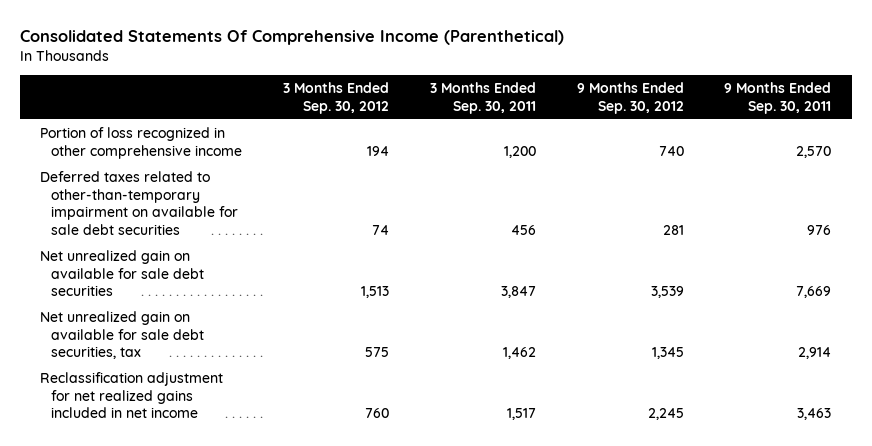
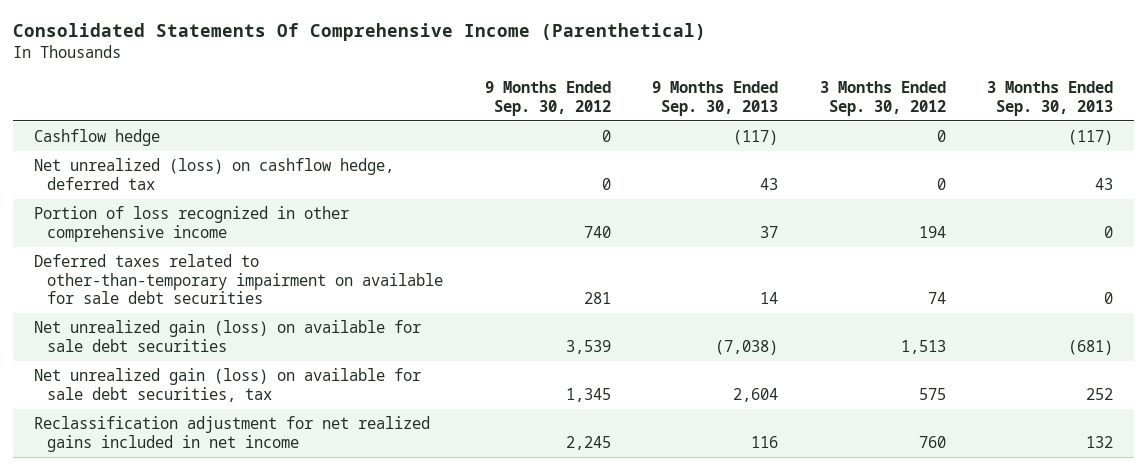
[429,82,536,114] 3 Months Ended Sep. 30, 2011 -> none
[724,82,832,114] 9 Months Ended Sep. 30, 2011 -> none
none -> [652,81,779,116] 9 Months Ended Sep. 30, 2013
none -> [987,81,1114,116] 3 Months Ended Sep. 30, 2013
none -> [34,129,161,147] Cashflow hedge
none -> [34,158,395,190] Net unrealized (loss) on cashflow hedge, deferred tax
[40,250,205,297] Net unrealized gain on available for sale debt securities -> [34,320,422,352] Net unrealized gain (loss) on available for sale debt securities
[40,311,205,360] Net unrealized gain on available for sale debt securities, tax -> [34,368,422,402] Net unrealized gain (loss) on available for sale debt securities, tax

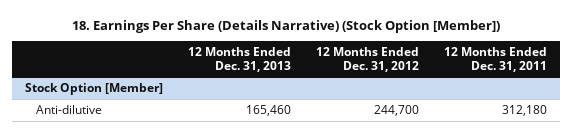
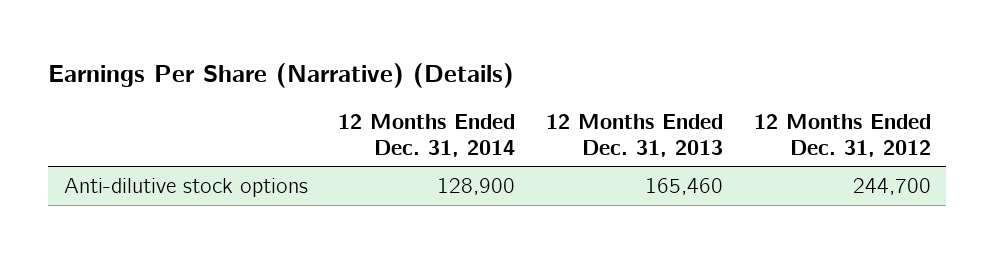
[71,19,500,33] 18. Earnings Per Share (Details Narrative) (Stock Option [Member]) -> [48,62,515,88] Earnings Per Share (Narrative) (Details)
[444,46,548,72] 12 Months Ended Dec. 31, 2011 -> none
none -> [338,114,516,157] 12 Months Ended Dec. 31, 2014
[24,82,163,95] Stock Option [Member] -> none
[36,104,103,114] Anti-dilutive -> [63,178,308,198] Anti-dilutive stock options

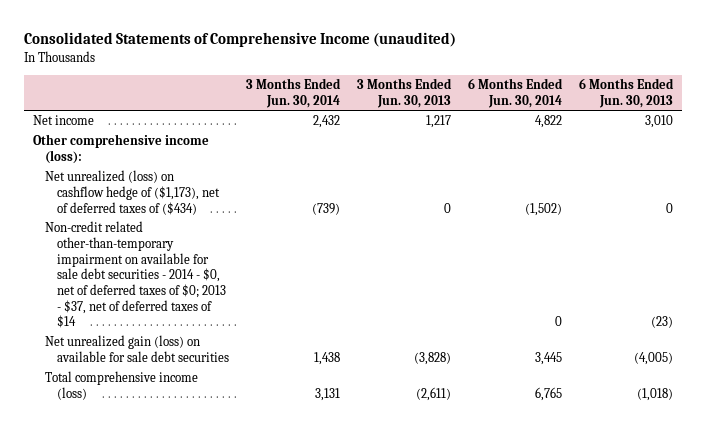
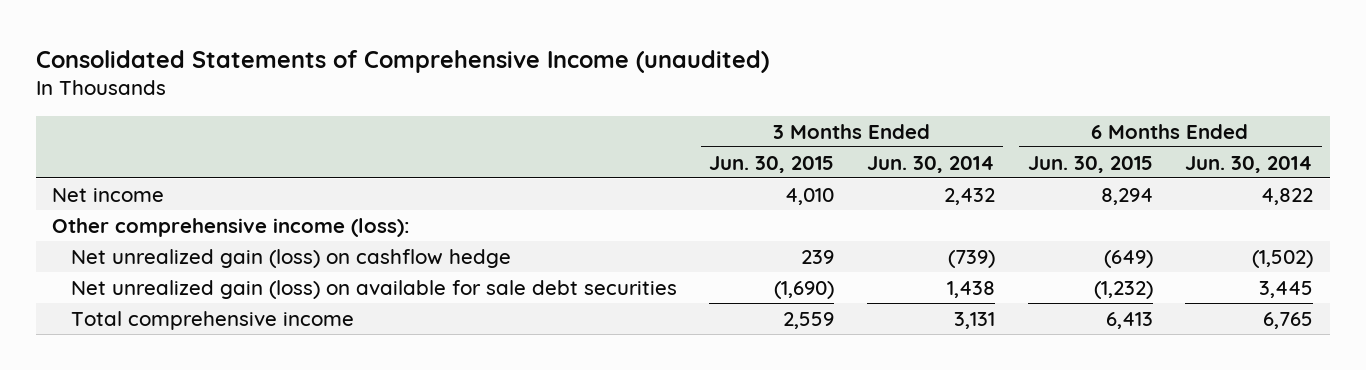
[357,78,453,108] 3 Months Ended Jun. 30, 2013 -> none
[579,78,675,108] 6 Months Ended Jun. 30, 2013 -> none
none -> [709,155,835,173] Jun. 30, 2015
none -> [1027,155,1153,173] Jun. 30, 2015
[44,221,226,329] Non-credit related other-than-temporary impairment on available for sale debt securities - 2014 - $0, net of deferred taxes of $0; 2013 - $37, net of deferred taxes of $14 -> none
[44,170,220,215] Net unrealized (loss) on cashflow hedge of ($1,173), net of deferred taxes of ($434) -> [70,248,511,268] Net unrealized gain (loss) on cashflow hedge
[44,371,198,401] Total comprehensive income (loss) -> [70,310,354,330] Total comprehensive income

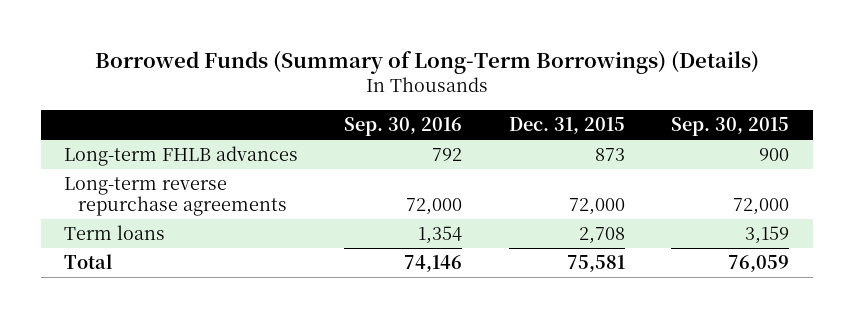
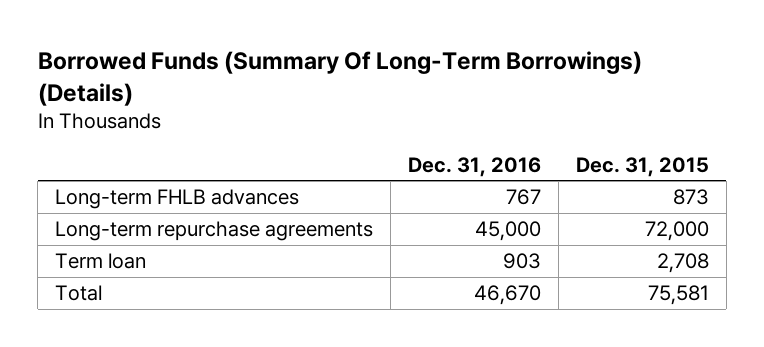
[94,51,759,75] Borrowed Funds (Summary of Long-Term Borrowings) (Details) -> [37,51,642,106] Borrowed Funds (Summary Of Long-Term Borrowings) (Details)
[344,117,463,137] Sep. 30, 2016 -> none
[671,117,790,137] Sep. 30, 2015 -> none
none -> [407,156,541,177] Dec. 31, 2016
[63,177,287,216] Long-term reverse repurchase agreements -> [55,221,374,242] Long-term repurchase agreements
[63,225,165,241] Term loans -> [55,253,147,270] Term loan

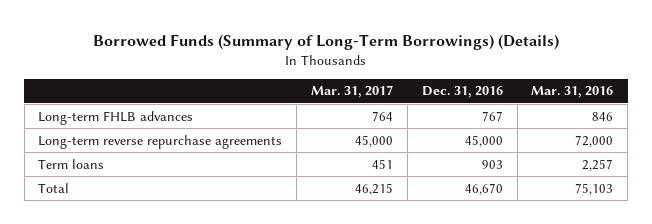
[37,51,642,106] Borrowed Funds (Summary Of Long-Term Borrowings) (Details) -> [92,33,559,50] Borrowed Funds (Summary of Long-Term Borrowings) (Details)
[575,156,709,177] Dec. 31, 2015 -> none
none -> [311,85,394,99] Mar. 31, 2017
none -> [531,86,614,99] Mar. 31, 2016
[55,221,374,242] Long-term repurchase agreements -> [38,134,283,149] Long-term reverse repurchase agreements
[55,253,147,270] Term loan -> [38,158,105,169] Term loans

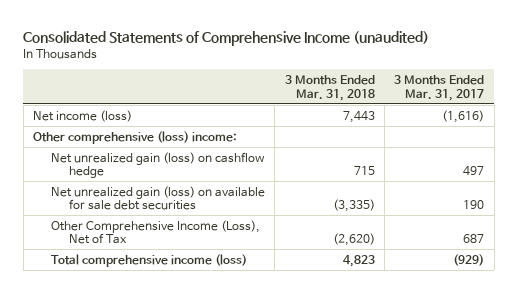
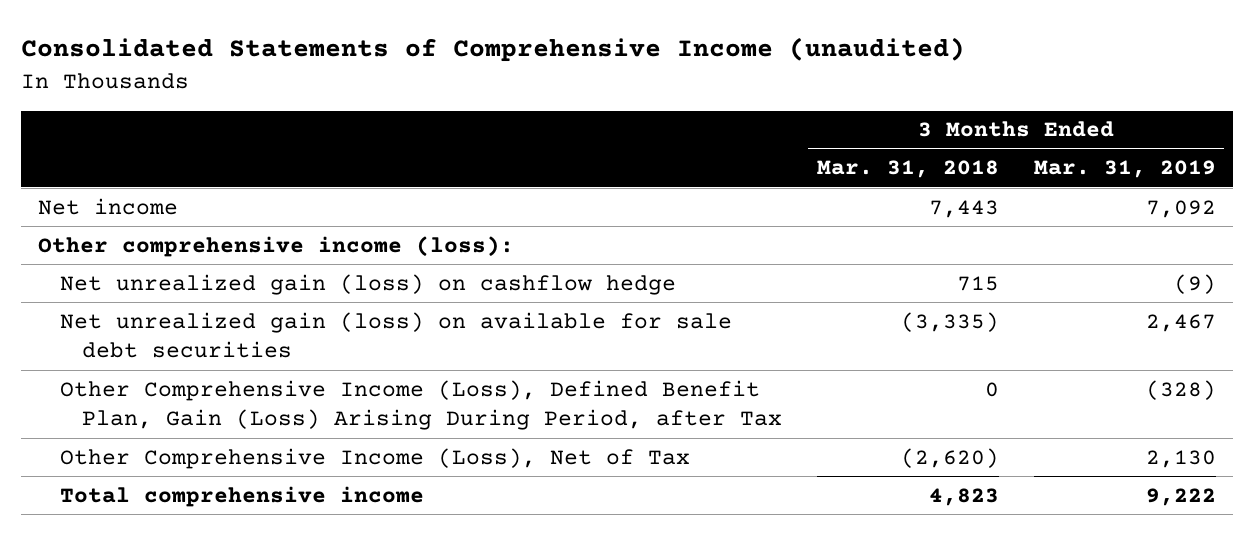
[394,75,485,101] 3 Months Ended Mar. 31, 2017 -> none
none -> [1033,160,1216,179] Mar. 31, 2019
[33,109,133,122] Net income (loss) -> [38,197,179,215] Net income
[33,130,238,144] Other comprehensive (loss) income: -> [38,235,515,257] Other comprehensive income (loss):
none -> [60,379,782,431] Other Comprehensive Income (Loss), Defined Benefit Plan, Gain (Loss) Arising During Period, after Tax
[50,253,247,267] Total comprehensive income (loss) -> [60,485,425,507] Total comprehensive income

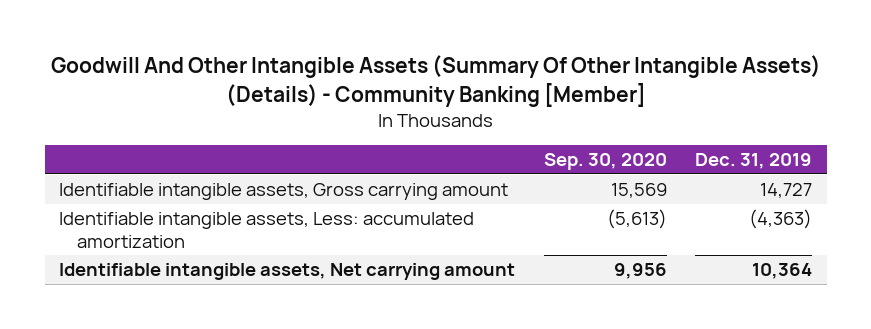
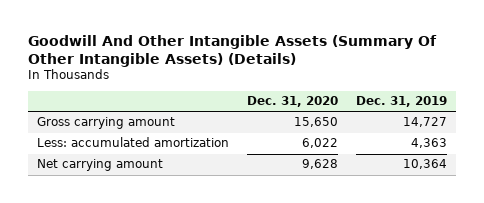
[50,55,821,107] Goodwill And Other Intangible Assets (Summary Of Other Intangible Assets) (Details) - Community Banking [Member] -> [27,34,437,67] Goodwill And Other Intangible Assets (Summary Of Other Intangible Assets) (Details)
[543,153,667,171] Sep. 30, 2020 -> none
none -> [246,96,338,108] Dec. 31, 2020
[59,183,509,201] Identifiable intangible assets, Gross carrying amount -> [36,117,175,130] Gross carrying amount
[59,212,475,248] Identifiable intangible assets, Less: accumulated amortization -> [36,137,229,148] Less: accumulated amortization
[749,209,813,230] (4,363) -> [410,138,447,149] 4,363
[59,263,516,281] Identifiable intangible assets, Net carrying amount -> [36,159,163,172] Net carrying amount

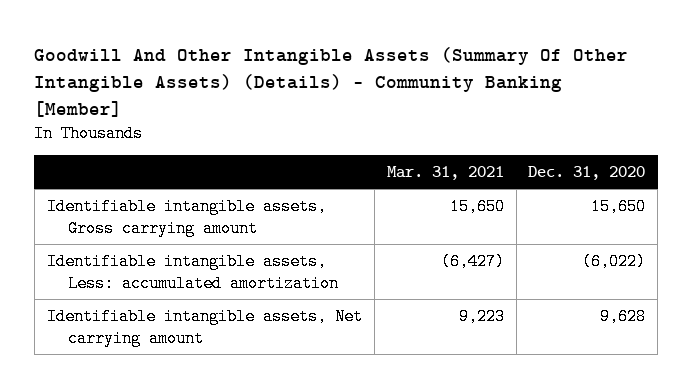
[27,34,437,67] Goodwill And Other Intangible Assets (Summary Of Other Intangible Assets) (Details) -> [34,47,629,117] Goodwill And Other Intangible Assets (Summary Of Other Intangible Assets) (Details) - Community Banking [Member]
[355,96,447,108] Dec. 31, 2019 -> none
none -> [386,166,504,181] Mar. 31, 2021
[36,117,175,130] Gross carrying amount -> [46,197,327,237] Identifiable intangible assets, Gross carrying amount
[36,137,229,148] Less: accumulated amortization -> [46,252,339,292] Identifiable intangible assets, Less: accumulated amortization
[301,138,338,149] 6,022 -> [582,252,647,270] (6,022)
[36,159,163,172] Net carrying amount -> [46,307,363,347] Identifiable intangible assets, Net carrying amount

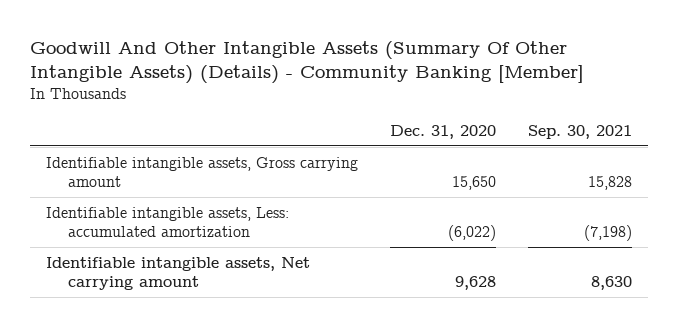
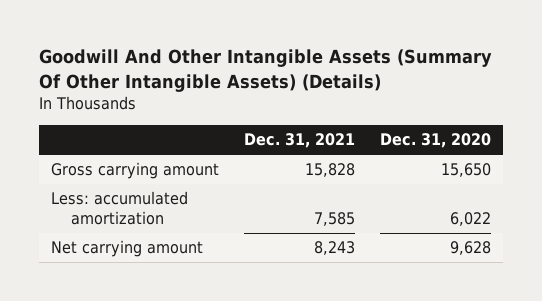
[29,41,584,85] Goodwill And Other Intangible Assets (Summary Of Other Intangible Assets) (Details) - Community Banking [Member] -> [38,49,492,92] Goodwill And Other Intangible Assets (Summary Of Other Intangible Assets) (Details)
[527,124,632,139] Sep. 30, 2021 -> none
none -> [243,133,355,149] Dec. 31, 2021
[45,156,358,188] Identifiable intangible assets, Gross carrying amount -> [51,162,220,180] Gross carrying amount
[45,206,289,238] Identifiable intangible assets, Less: accumulated amortization -> [51,191,189,226] Less: accumulated amortization
[447,225,496,242] (6,022) -> [449,212,491,227] 6,022
[45,256,310,291] Identifiable intangible assets, Net carrying amount -> [51,240,204,258] Net carrying amount

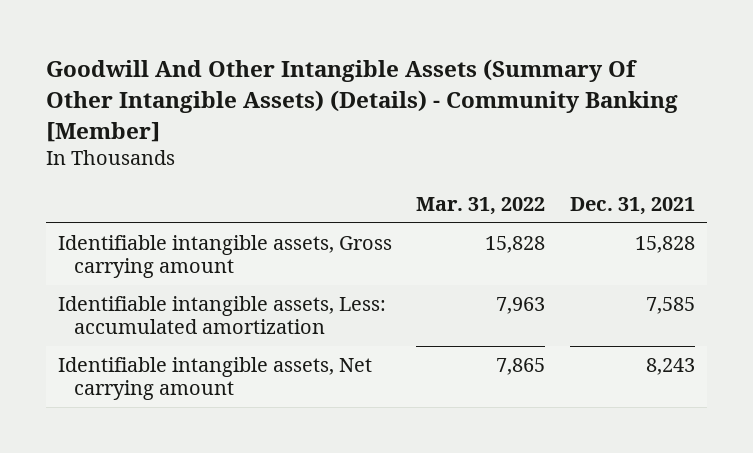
[38,49,492,92] Goodwill And Other Intangible Assets (Summary Of Other Intangible Assets) (Details) -> [46,59,679,142] Goodwill And Other Intangible Assets (Summary Of Other Intangible Assets) (Details) - Community Banking [Member]
[379,133,491,149] Dec. 31, 2020 -> none
none -> [416,196,546,215] Mar. 31, 2022
[51,162,220,180] Gross carrying amount -> [58,234,393,279] Identifiable intangible assets, Gross carrying amount
[51,191,189,226] Less: accumulated amortization -> [58,295,387,335] Identifiable intangible assets, Less: accumulated amortization
[51,240,204,258] Net carrying amount -> [58,356,373,401] Identifiable intangible assets, Net carrying amount

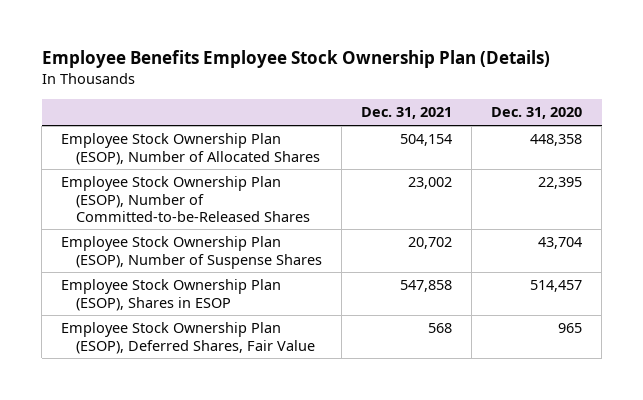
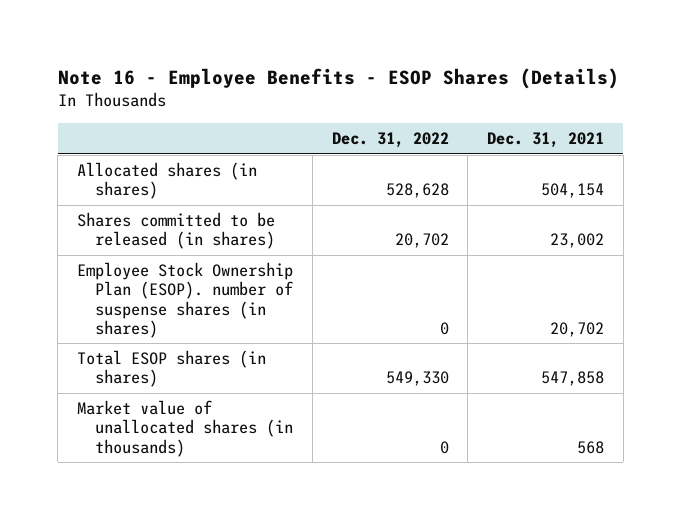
[41,50,550,69] Employee Benefits Employee Stock Ownership Plan (Details) -> [57,67,619,89] Note 16 - Employee Benefits - ESOP Shares (Details)
[491,107,583,120] Dec. 31, 2020 -> none
none -> [331,132,449,149] Dec. 31, 2022
[61,133,320,165] Employee Stock Ownership Plan (ESOP), Number of Allocated Shares -> [77,162,258,200] Allocated shares (in shares)
[61,176,310,222] Employee Stock Ownership Plan (ESOP), Number of Committed-to-be-Released Shares -> [77,212,276,250] Shares committed to be released (in shares)
[61,236,322,269] Employee Stock Ownership Plan (ESOP), Number of Suspense Shares -> [77,262,294,338] Employee Stock Ownership Plan (ESOP). number of suspense shares (in shares)
[61,279,282,311] Employee Stock Ownership Plan (ESOP), Shares in ESOP -> [77,350,267,388] Total ESOP shares (in shares)
[61,322,315,354] Employee Stock Ownership Plan (ESOP), Deferred Shares, Fair Value -> [77,400,293,457] Market value of unallocated shares (in thousands)

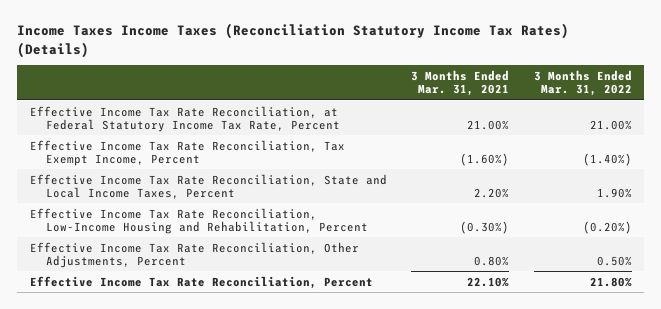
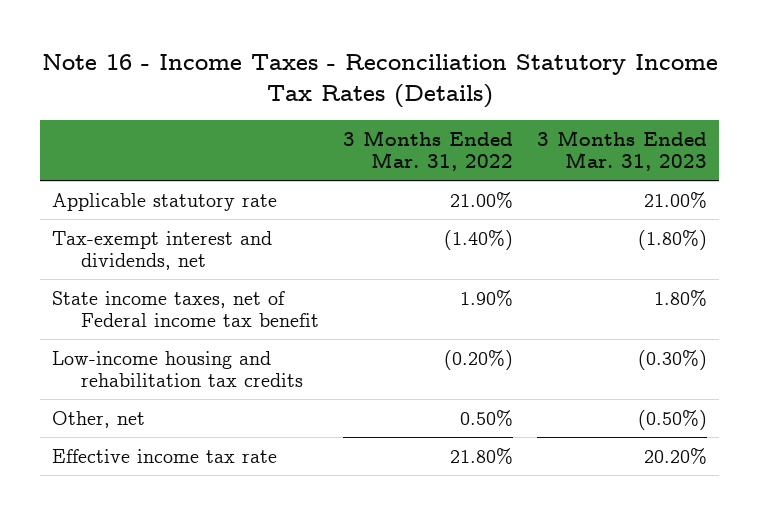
[17,23,570,58] Income Taxes Income Taxes (Reconciliation Statutory Income Tax Rates) (Details) -> [41,54,718,108] Note 16 - Income Taxes - Reconciliation Statutory Income Tax Rates (Details)
[411,69,510,97] 3 Months Ended Mar. 31, 2021 -> none
none -> [537,129,708,172] 3 Months Ended Mar. 31, 2023
[29,105,340,133] Effective Income Tax Rate Reconciliation, at Federal Statutory Income Tax Rate, Percent -> [52,192,278,211] Applicable statutory rate
[29,139,345,167] Effective Income Tax Rate Reconciliation, Tax Exempt Income, Percent -> [52,230,273,271] Tax-exempt interest and dividends, net
[29,173,387,200] Effective Income Tax Rate Reconciliation, State and Local Income Taxes, Percent -> [52,290,319,328] State income taxes, net of Federal income tax benefit
[29,207,368,235] Effective Income Tax Rate Reconciliation, Low-Income Housing and Rehabilitation, Percent -> [52,350,303,388] Low-income housing and rehabilitation tax credits
[29,241,359,269] Effective Income Tax Rate Reconciliation, Other Adjustments, Percent -> [52,410,146,428] Other, net
[29,275,373,289] Effective Income Tax Rate Reconciliation, Percent -> [52,448,278,463] Effective income tax rate

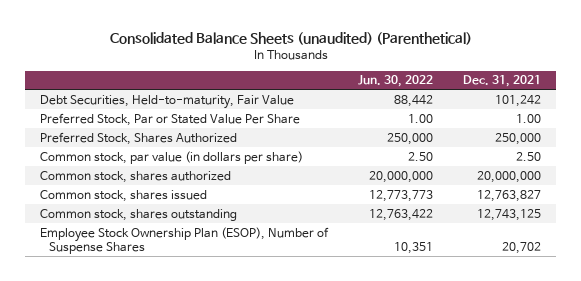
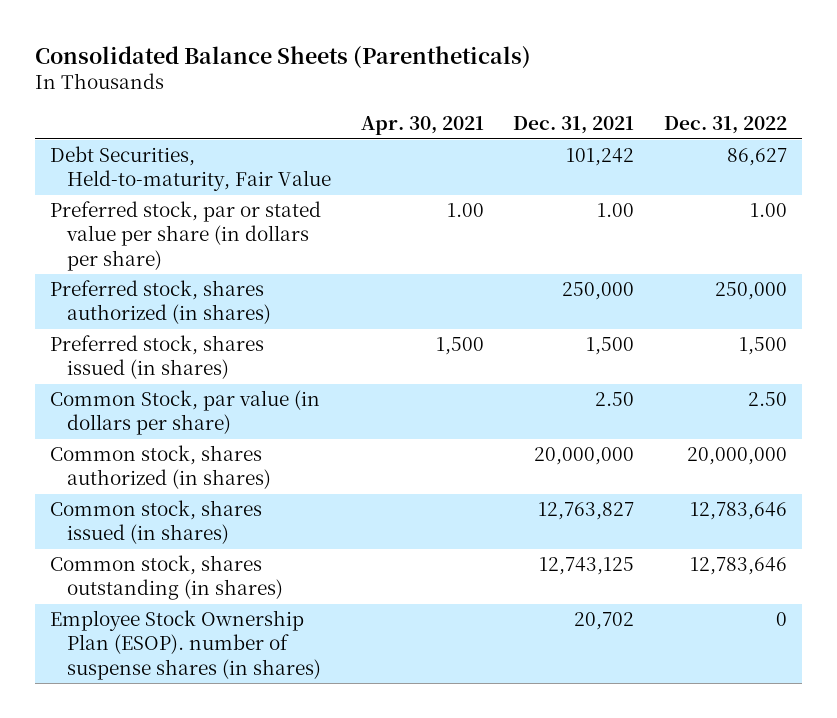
[109,32,472,46] Consolidated Balance Sheets (unaudited) (Parenthetical) -> [34,46,531,70] Consolidated Balance Sheets (Parentheticals)
[358,75,434,88] Jun. 30, 2022 -> none
none -> [360,116,484,136] Apr. 30, 2021
none -> [663,116,787,135] Dec. 31, 2022
[40,112,301,126] Preferred Stock, Par or Stated Value Per Share -> [49,201,321,271] Preferred stock, par or stated value per share (in dollars per share)
[40,131,238,145] Preferred Stock, Shares Authorized -> [49,280,272,325] Preferred stock, shares authorized (in shares)
none -> [49,335,264,380] Preferred stock, shares issued (in shares)
[40,150,304,164] Common stock, par value (in dollars per share) -> [49,390,320,436] Common Stock, par value (in dollars per share)
[40,170,232,183] Common stock, shares authorized -> [49,445,272,490] Common stock, shares authorized (in shares)
[40,189,208,202] Common stock, shares issued -> [49,500,262,545] Common stock, shares issued (in shares)
[40,208,238,221] Common stock, shares outstanding -> [49,555,284,601] Common stock, shares outstanding (in shares)
[40,226,330,254] Employee Stock Ownership Plan (ESOP), Number of Suspense Shares -> [49,610,322,680] Employee Stock Ownership Plan (ESOP). number of suspense shares (in shares)

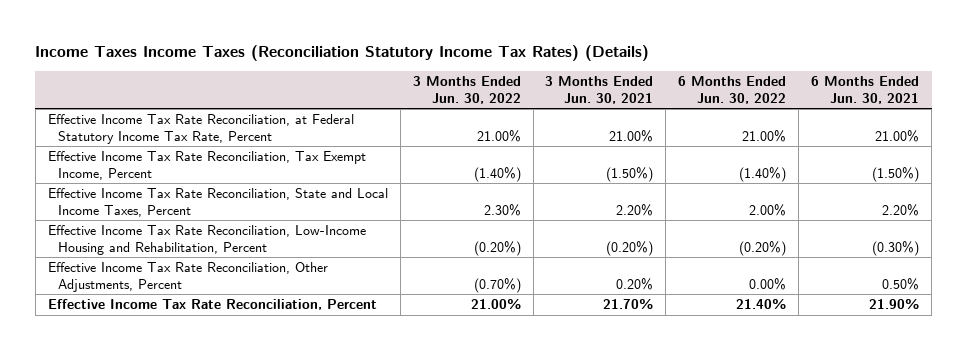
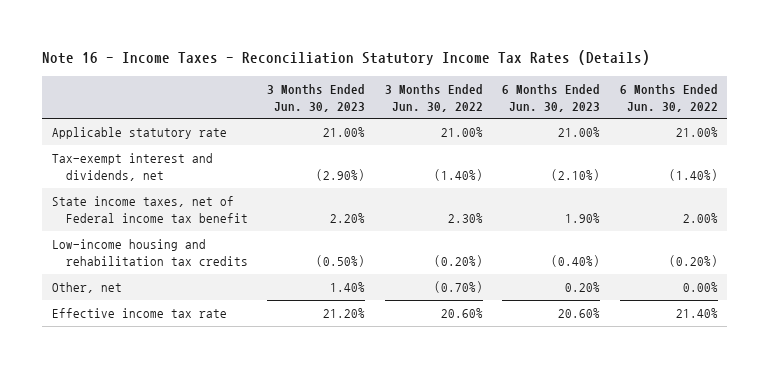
[35,45,650,62] Income Taxes Income Taxes (Reconciliation Statutory Income Tax Rates) (Details) -> [42,50,651,66] Note 16 - Income Taxes - Reconciliation Statutory Income Tax Rates (Details)
[545,76,654,105] 3 Months Ended Jun. 30, 2021 -> none
[811,76,920,105] 6 Months Ended Jun. 30, 2021 -> none
none -> [267,83,366,112] 3 Months Ended Jun. 30, 2023
none -> [502,83,601,112] 6 Months Ended Jun. 30, 2023
[47,114,354,144] Effective Income Tax Rate Reconciliation, at Federal Statutory Income Tax Rate, Percent -> [51,127,227,140] Applicable statutory rate
[47,151,366,180] Effective Income Tax Rate Reconciliation, Tax Exempt Income, Percent -> [51,153,213,181] Tax-exempt interest and dividends, net
[47,188,388,217] Effective Income Tax Rate Reconciliation, State and Local Income Taxes, Percent -> [51,196,249,223] State income taxes, net of Federal income tax benefit
[47,225,366,255] Effective Income Tax Rate Reconciliation, Low-Income Housing and Rehabilitation, Percent -> [51,239,249,266] Low-income housing and rehabilitation tax credits
[47,262,328,292] Effective Income Tax Rate Reconciliation, Other Adjustments, Percent -> [51,282,122,294] Other, net
[47,299,377,311] Effective Income Tax Rate Reconciliation, Percent -> [51,308,227,319] Effective income tax rate
[470,298,521,310] 21.00% -> [440,308,483,319] 20.60%

